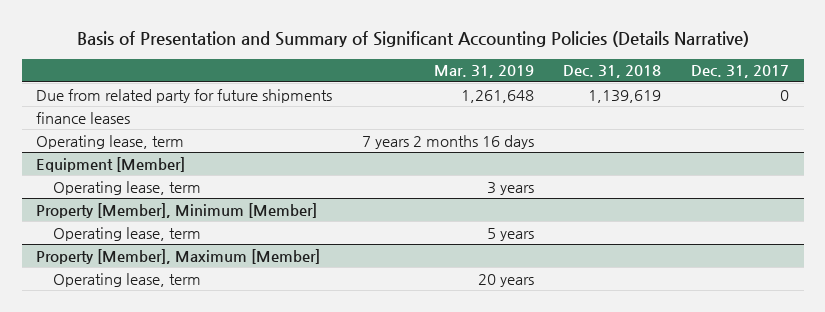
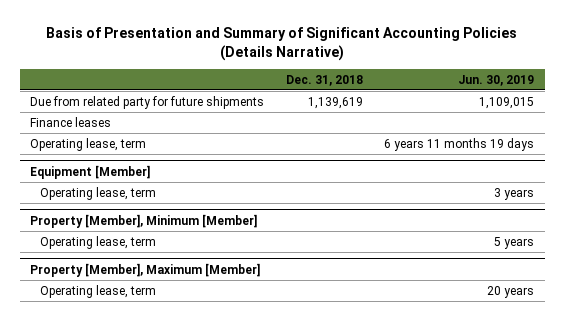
[433,65,534,79] Mar. 31, 2019 -> none
[691,65,790,79] Dec. 31, 2017 -> none
none -> [458,74,535,86] Jun. 30, 2019
[36,111,131,124] finance leases -> [30,116,112,127] Finance leases

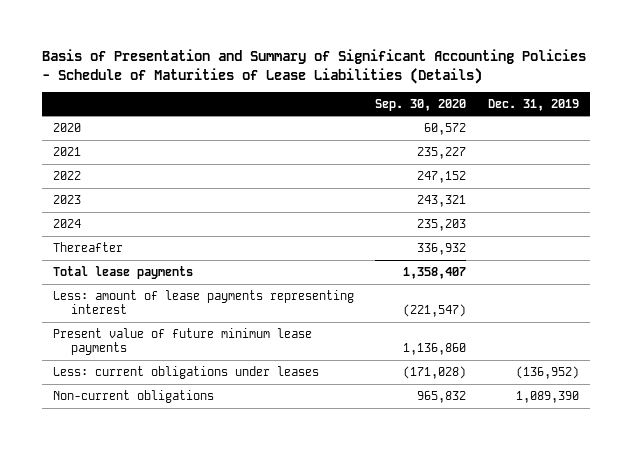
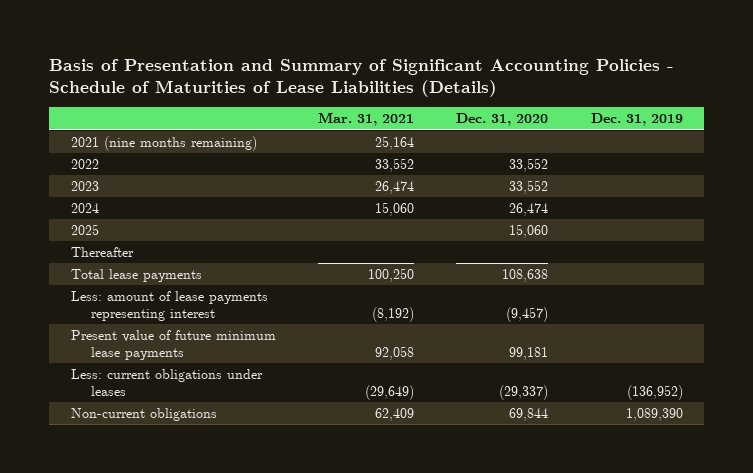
[375,98,467,111] Sep. 30, 2020 -> none
none -> [317,112,414,127] Mar. 31, 2021
none -> [456,113,549,127] Dec. 31, 2020
[52,147,81,157] 2021 -> none
[52,123,81,133] 2020 -> [70,135,257,151] 2021 (nine months remaining)
none -> [70,223,99,235] 2025

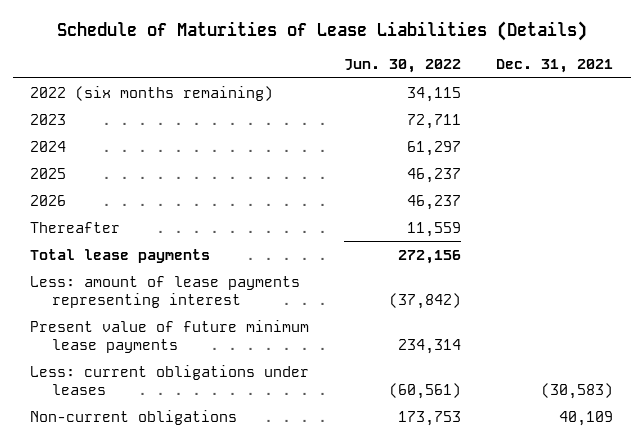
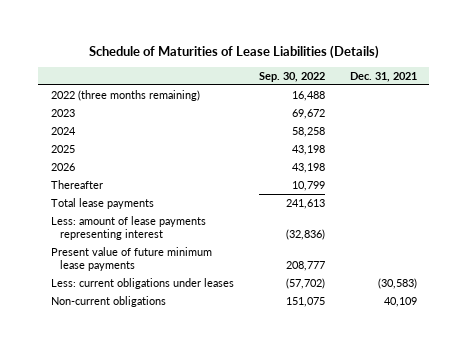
[344,59,462,74] Jun. 30, 2022 -> none
none -> [258,72,325,83] Sep. 30, 2022
[30,85,274,101] 2022 (six months remaining) -> [50,89,200,101] 2022 (three months remaining)

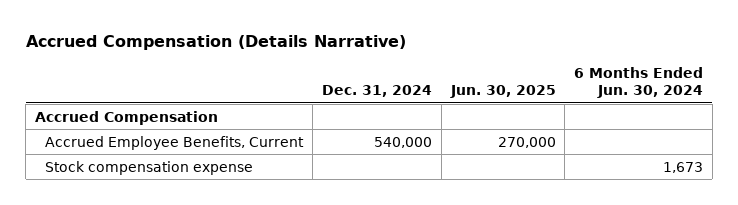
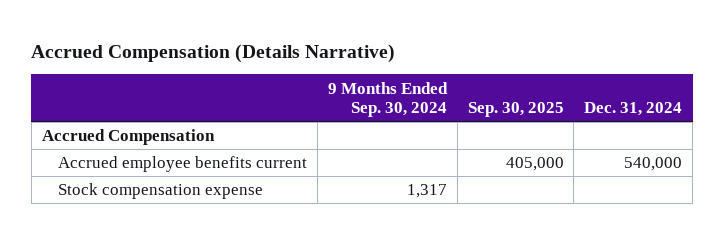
[449,84,556,98] Jun. 30, 2025 -> none
[574,66,704,98] 6 Months Ended Jun. 30, 2024 -> none
none -> [327,81,448,118] 9 Months Ended Sep. 30, 2024
none -> [467,102,564,118] Sep. 30, 2025
[45,135,305,150] Accrued Employee Benefits, Current -> [58,156,308,173] Accrued employee benefits current

